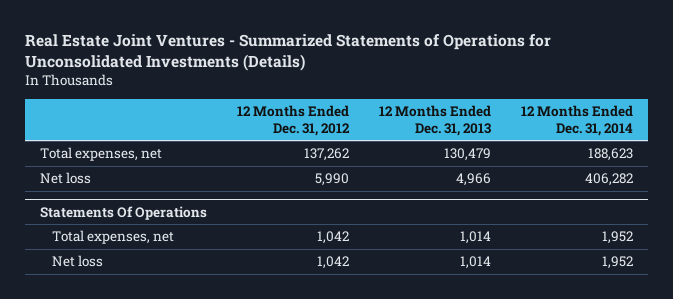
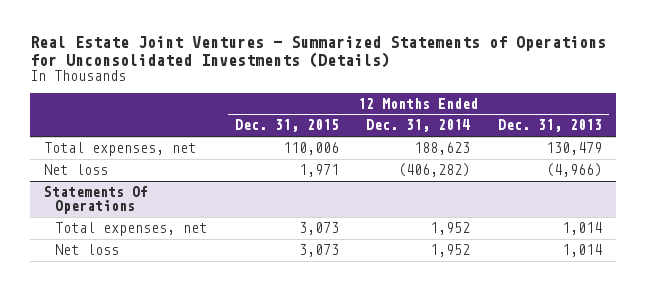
[236,105,350,136] 12 Months Ended Dec. 31, 2012 -> none
none -> [234,119,339,133] Dec. 31, 2015
[456,173,492,187] 4,966 -> [546,163,603,178] (4,966)
[585,173,634,187] 406,282 -> [398,163,471,178] (406,282)

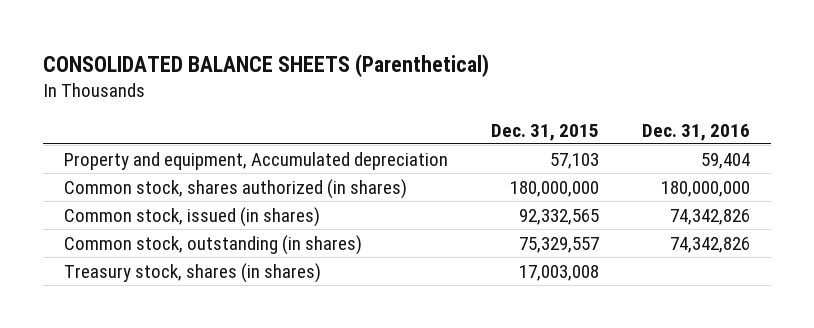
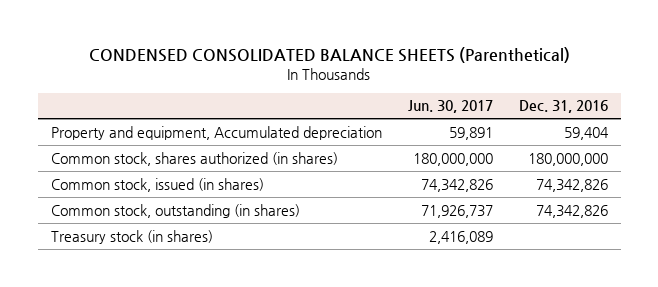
[42,53,489,77] CONSOLIDATED BALANCE SHEETS (Parenthetical) -> [89,46,571,63] CONDENSED CONSOLIDATED BALANCE SHEETS (Parenthetical)
[491,123,600,141] Dec. 31, 2015 -> none
none -> [407,100,493,114] Jun. 30, 2017
[64,262,322,283] Treasury stock, shares (in shares) -> [50,229,213,244] Treasury stock (in shares)

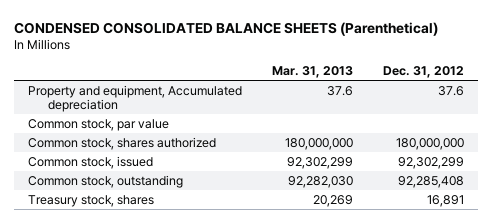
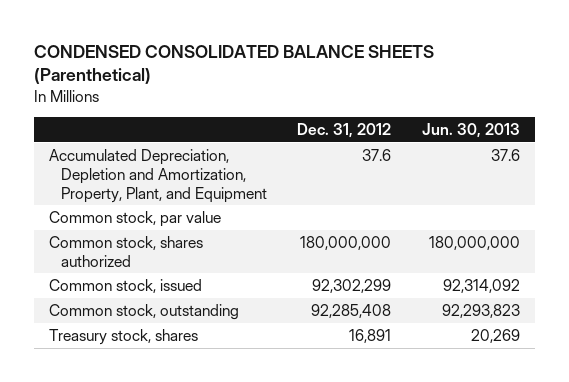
[272,66,354,79] Mar. 31, 2013 -> none
none -> [421,123,520,139] Jun. 30, 2013
[28,84,243,113] Property and equipment, Accumulated depreciation -> [49,148,267,203] Accumulated Depreciation, Depletion and Amortization, Property, Plant, and Equipment

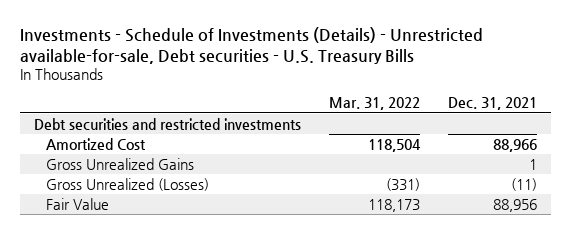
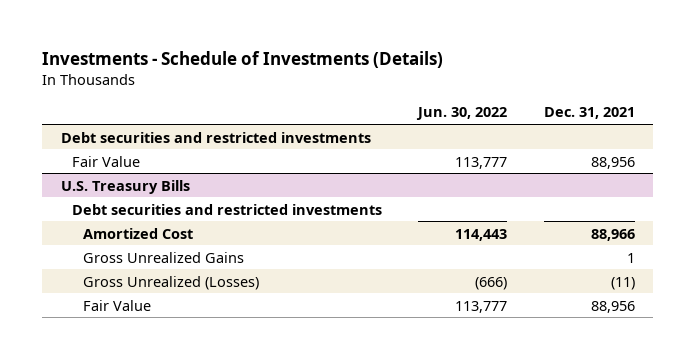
[19,27,483,65] Investments - Schedule of Investments (Details) - Unrestricted available-for-sale, Debt securities - U.S. Treasury Bills -> [42,51,444,69] Investments - Schedule of Investments (Details)
[328,97,420,111] Mar. 31, 2022 -> none
none -> [416,107,508,121] Jun. 30, 2022
none -> [71,155,140,167] Fair Value
none -> [60,179,190,194] U.S. Treasury Bills
none -> [71,203,382,215] Debt securities and restricted investments

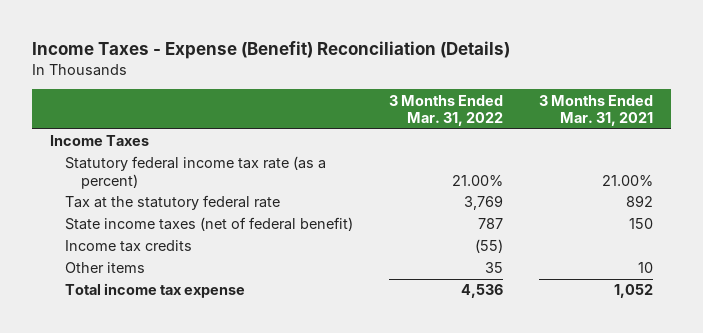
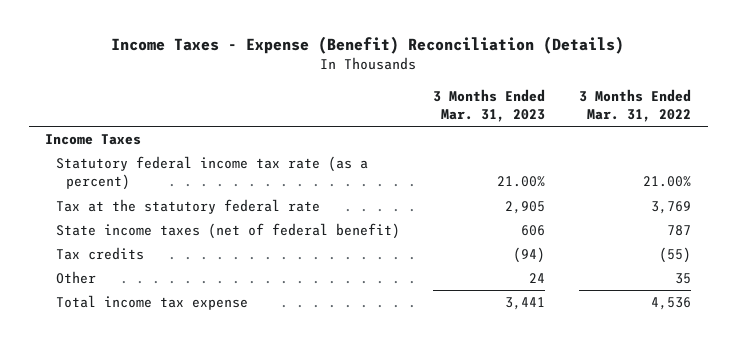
[539,94,654,127] 3 Months Ended Mar. 31, 2021 -> none
none -> [433,88,546,122] 3 Months Ended Mar. 31, 2023
[65,240,193,253] Income tax credits -> [55,247,144,261] Tax credits
[65,262,146,274] Other items -> [55,271,96,285] Other

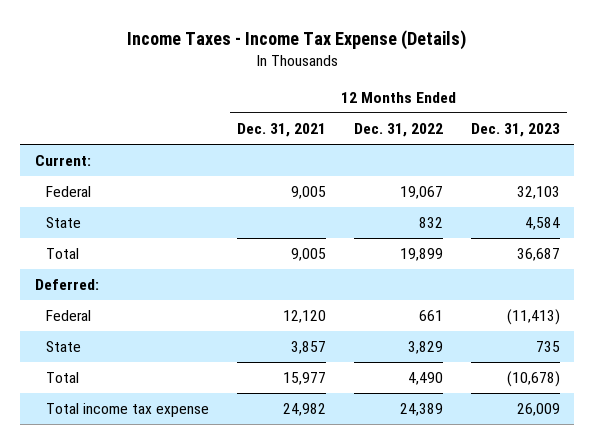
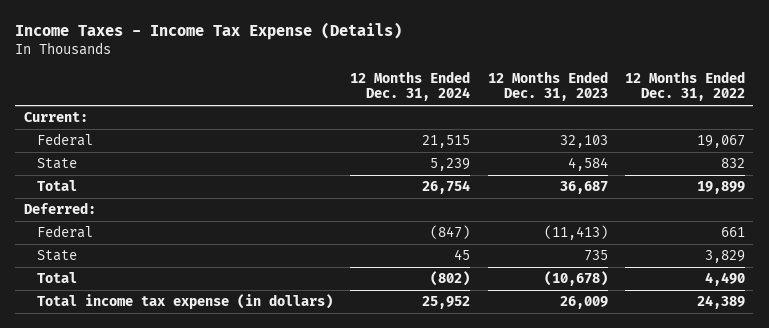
[237,123,327,138] Dec. 31, 2021 -> none
none -> [350,71,471,102] 12 Months Ended Dec. 31, 2024
[46,403,210,418] Total income tax expense -> [37,294,334,310] Total income tax expense (in dollars)

